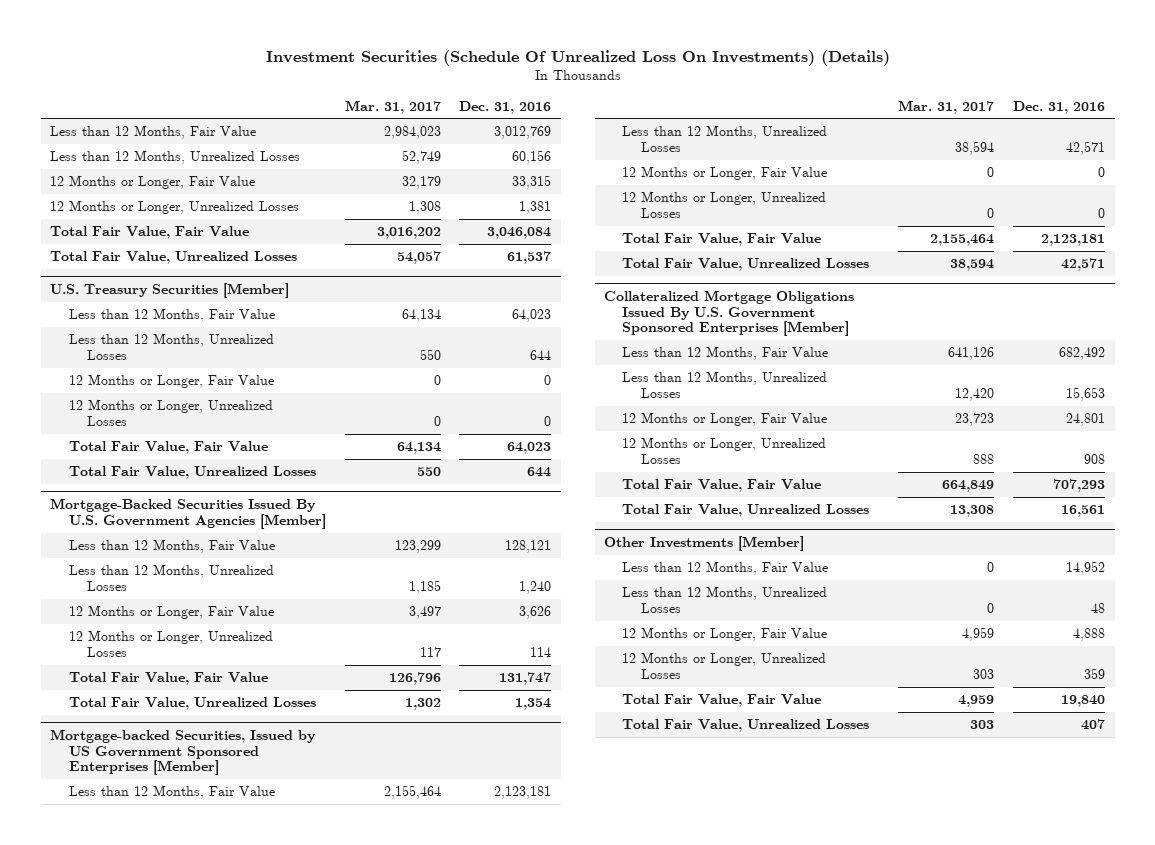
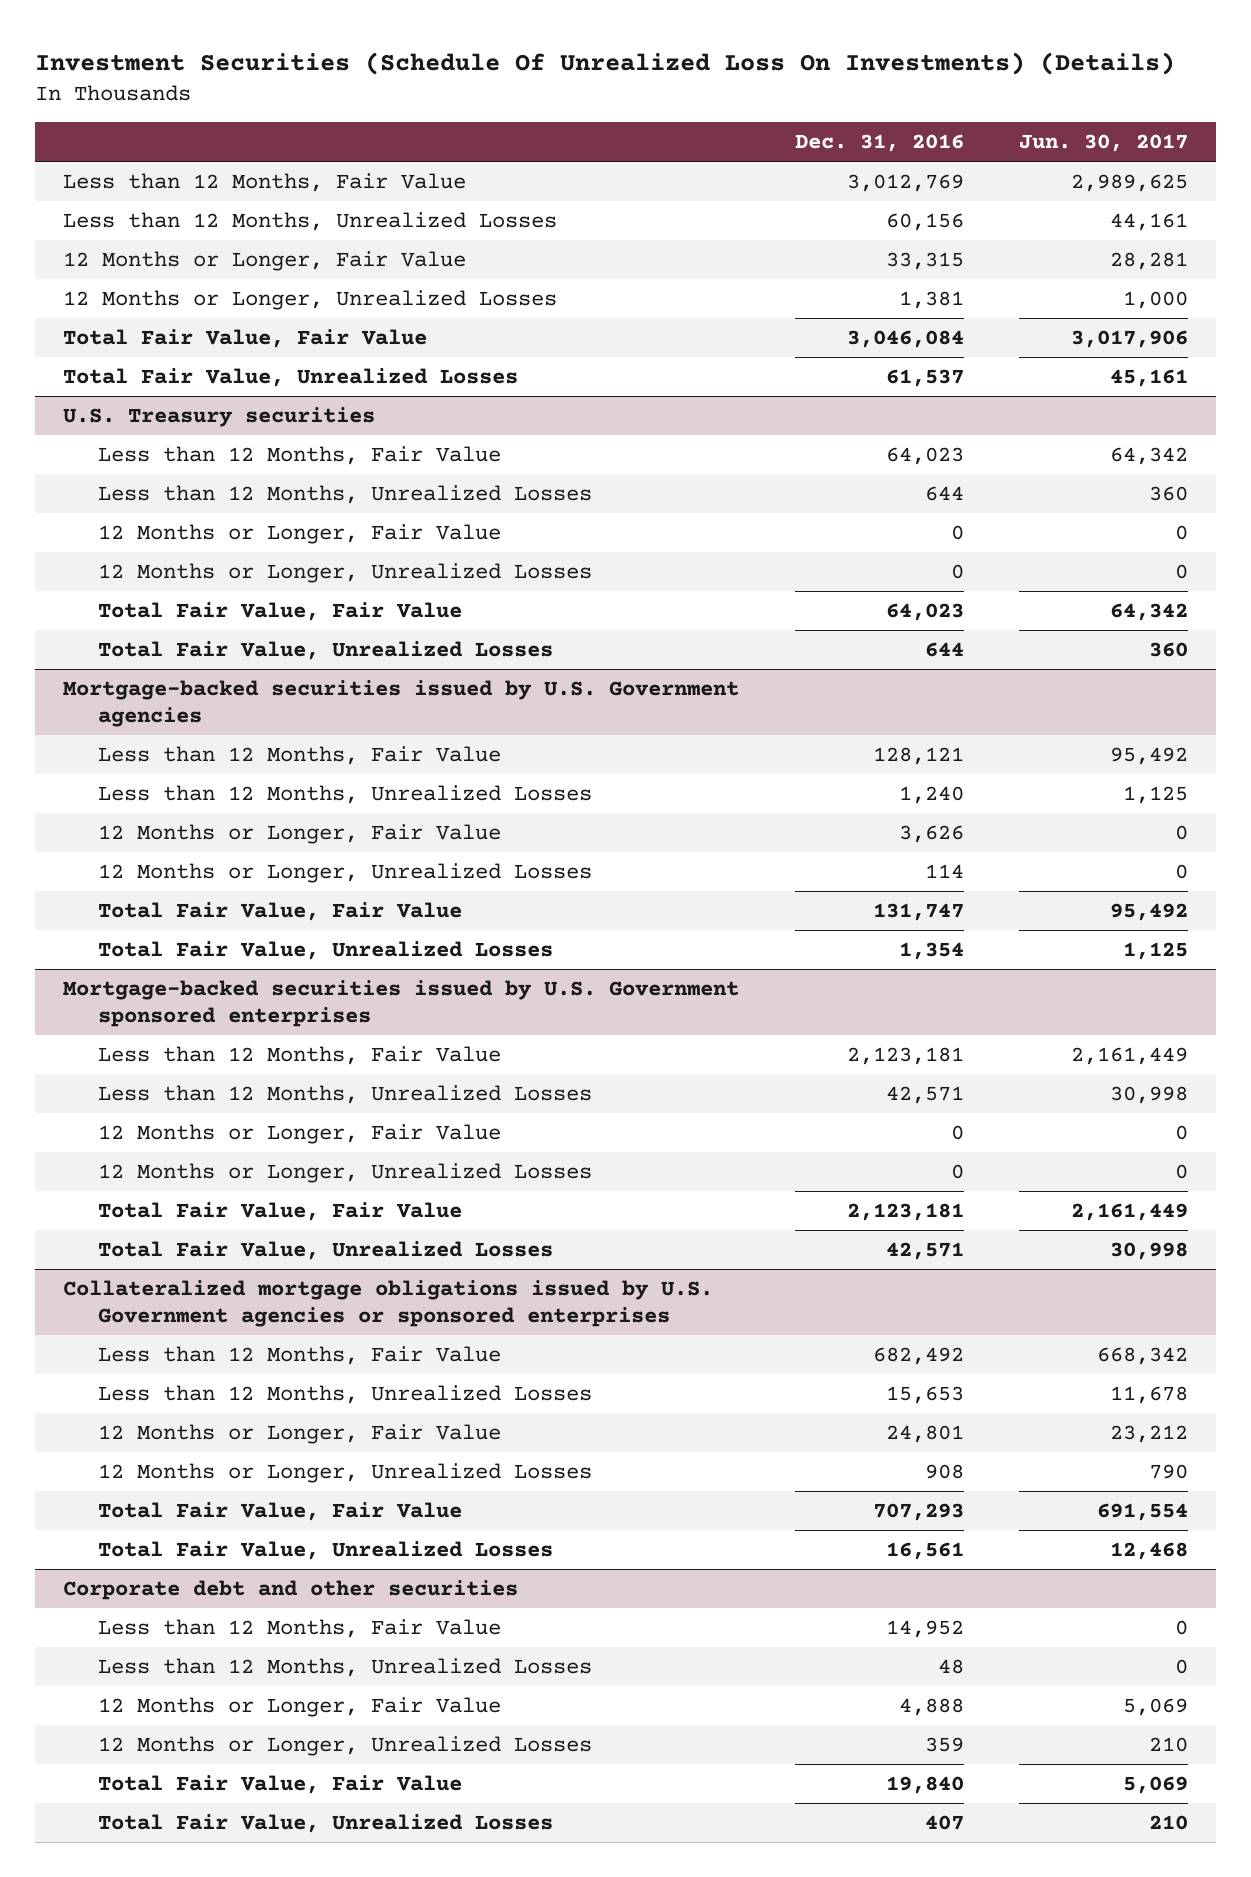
[344,99,441,114] Mar. 31, 2017 -> none
none -> [1019,134,1189,153] Jun. 30, 2017
[50,282,290,298] U.S. Treasury Securities [Member] -> [63,406,376,427] U.S. Treasury securities
[50,497,326,529] Mortgage-Backed Securities Issued By U.S. Government Agencies [Member] -> [63,679,740,727] Mortgage-backed securities issued by U.S. Government agencies
[50,728,317,776] Mortgage-backed Securities, Issued by US Government Sponsored Enterprises [Member] -> [63,979,740,1027] Mortgage-backed securities issued by U.S. Government sponsored enterprises
[603,289,854,337] Collateralized Mortgage Obligations Issued By U.S. Government Sponsored Enterprises [Member] -> [63,1279,714,1327] Collateralized mortgage obligations issued by U.S. Government agencies or sponsored enterprises
[603,535,804,551] Other Investments [Member] -> [63,1579,519,1600] Corporate debt and other securities

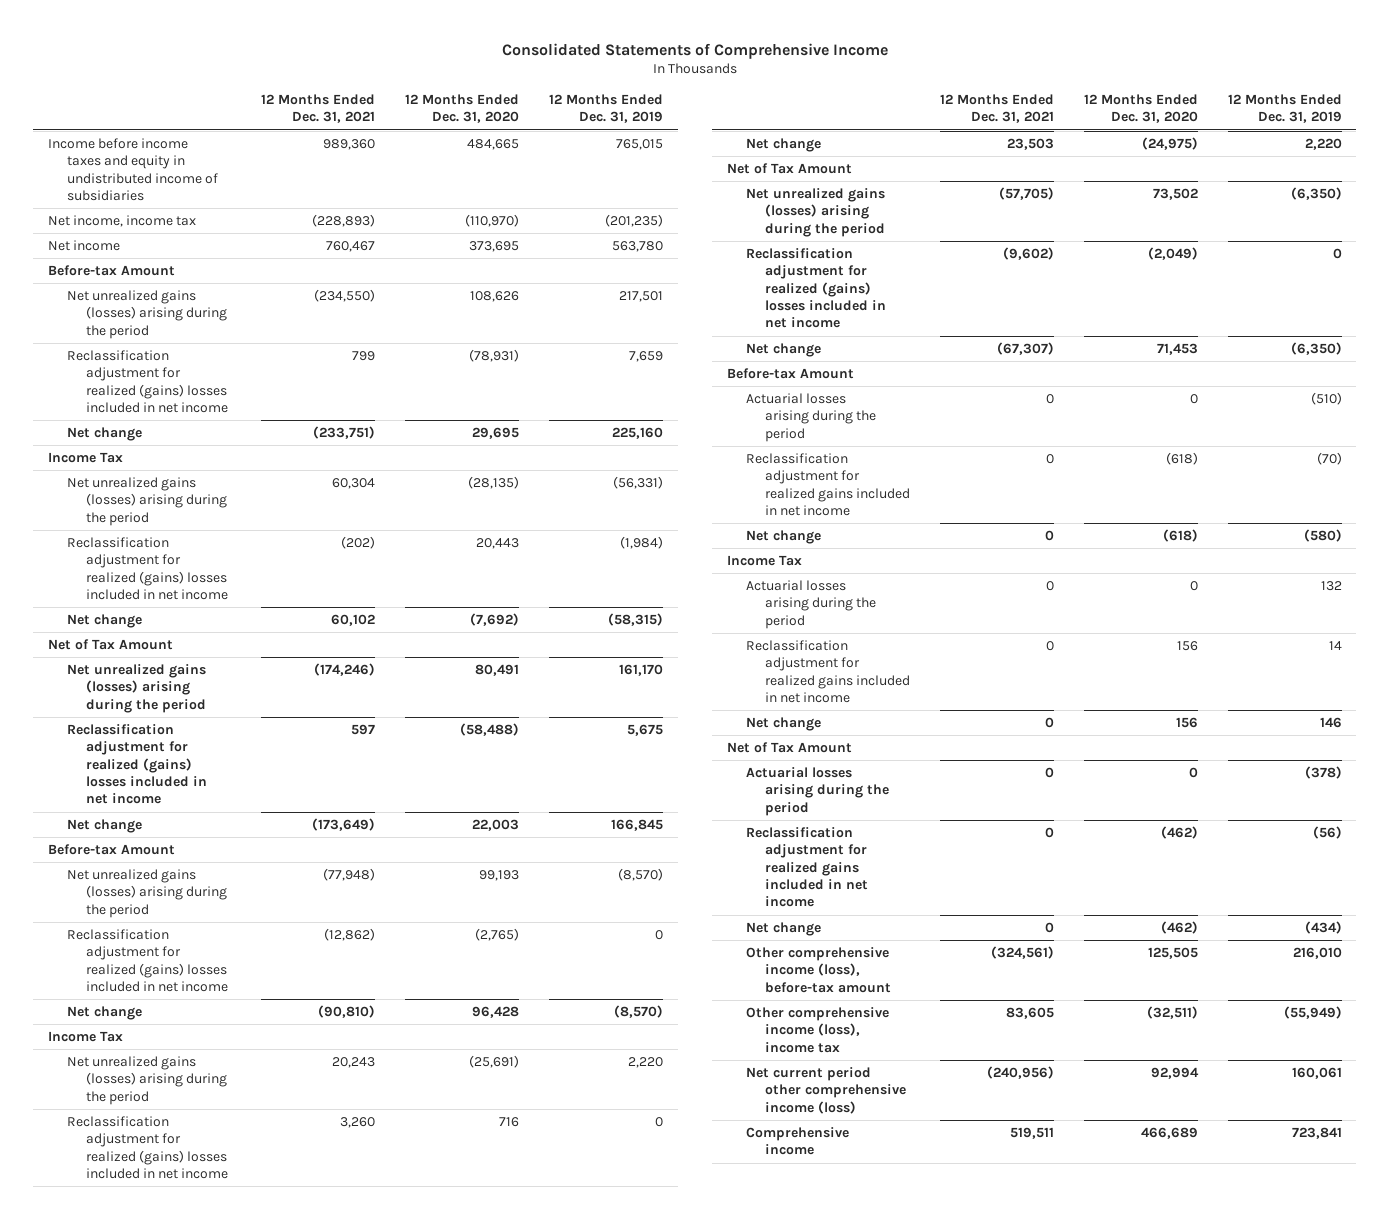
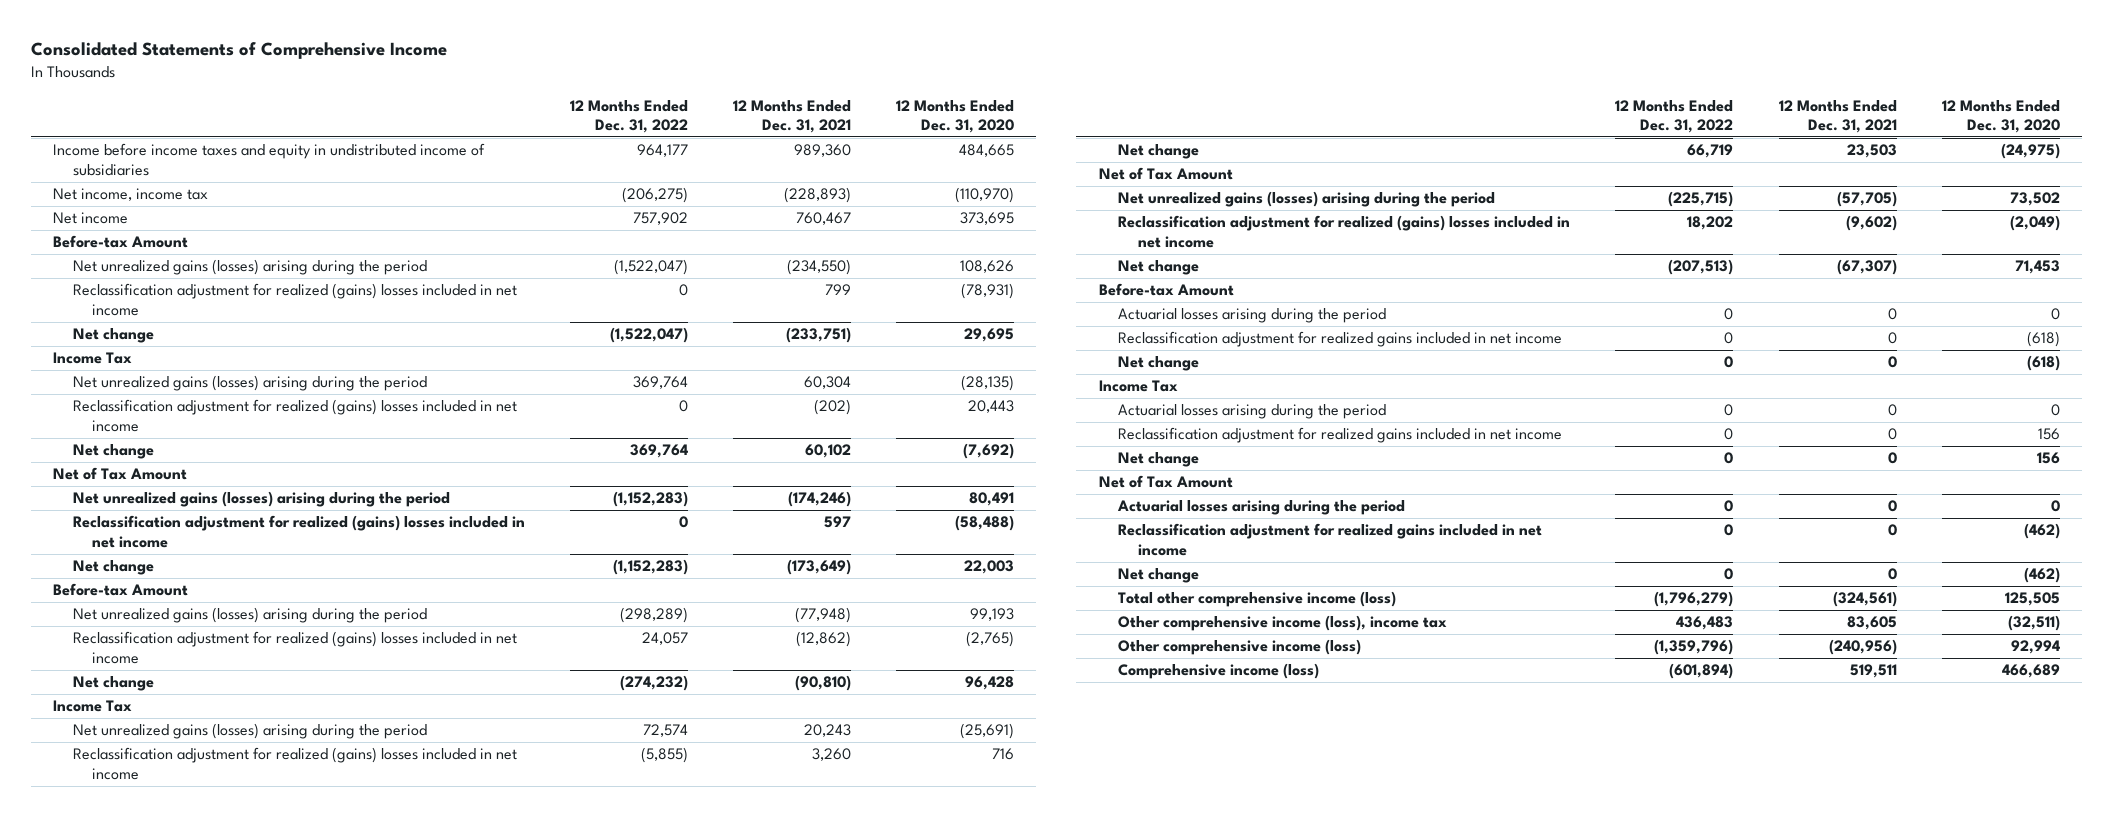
[548,94,663,124] 12 Months Ended Dec. 31, 2019 -> none
none -> [569,99,688,133] 12 Months Ended Dec. 31, 2022
[746,947,892,993] Other comprehensive income (loss), before-tax amount -> [1118,591,1397,608] Total other comprehensive income (loss)
[746,1067,907,1114] Net current period other comprehensive income (loss) -> [1118,639,1362,656] Other comprehensive income (loss)
[746,1127,850,1156] Comprehensive income -> [1118,663,1320,680] Comprehensive income (loss)

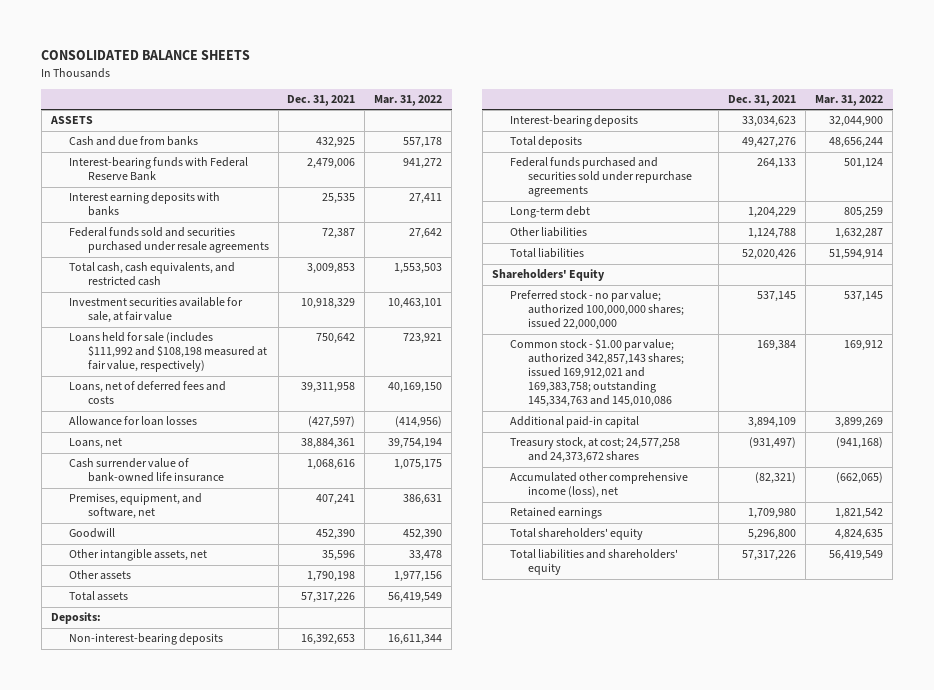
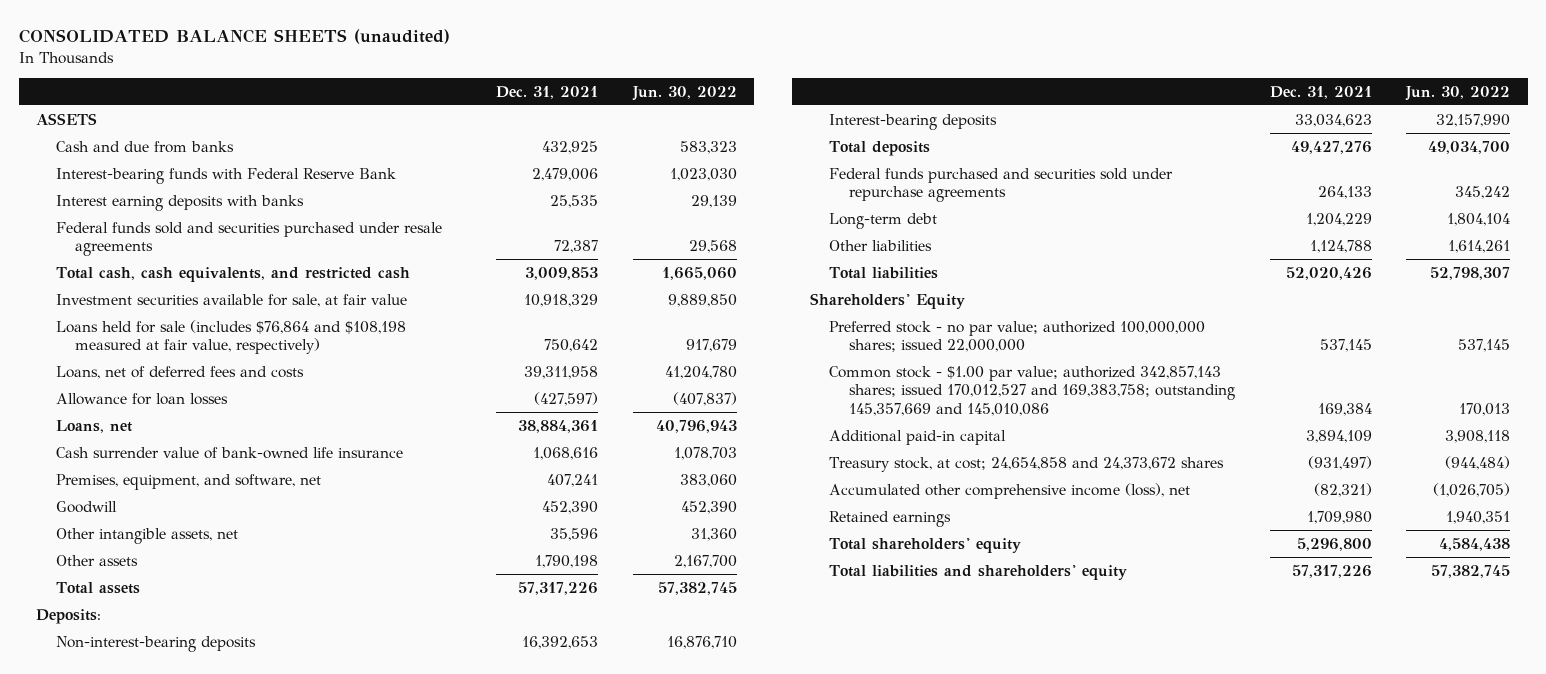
[41,50,251,61] CONSOLIDATED BALANCE SHEETS -> [18,29,450,45] CONSOLIDATED BALANCE SHEETS (unaudited)
[374,94,443,106] Mar. 31, 2022 -> none
none -> [631,85,737,101] Jun. 30, 2022
[69,332,267,373] Loans held for sale (includes $111,992 and $108,198 measured at fair value, respectively) -> [55,319,406,355] Loans held for sale (includes $76,864 and $108,198 measured at fair value, respectively)
[510,339,685,408] Common stock - $1.00 par value; authorized 342,857,143 shares; issued 169,912,021 and 169,383,758; outstanding 145,334,763 and 145,010,086 -> [829,365,1235,416] Common stock - $1.00 par value; authorized 342,857,143 shares; issued 170,012,527 and 169,383,758; outstanding 145,357,669 and 145,010,086
[510,437,681,464] Treasury stock, at cost; 24,577,258 and 24,373,672 shares -> [829,456,1225,472] Treasury stock, at cost; 24,654,858 and 24,373,672 shares

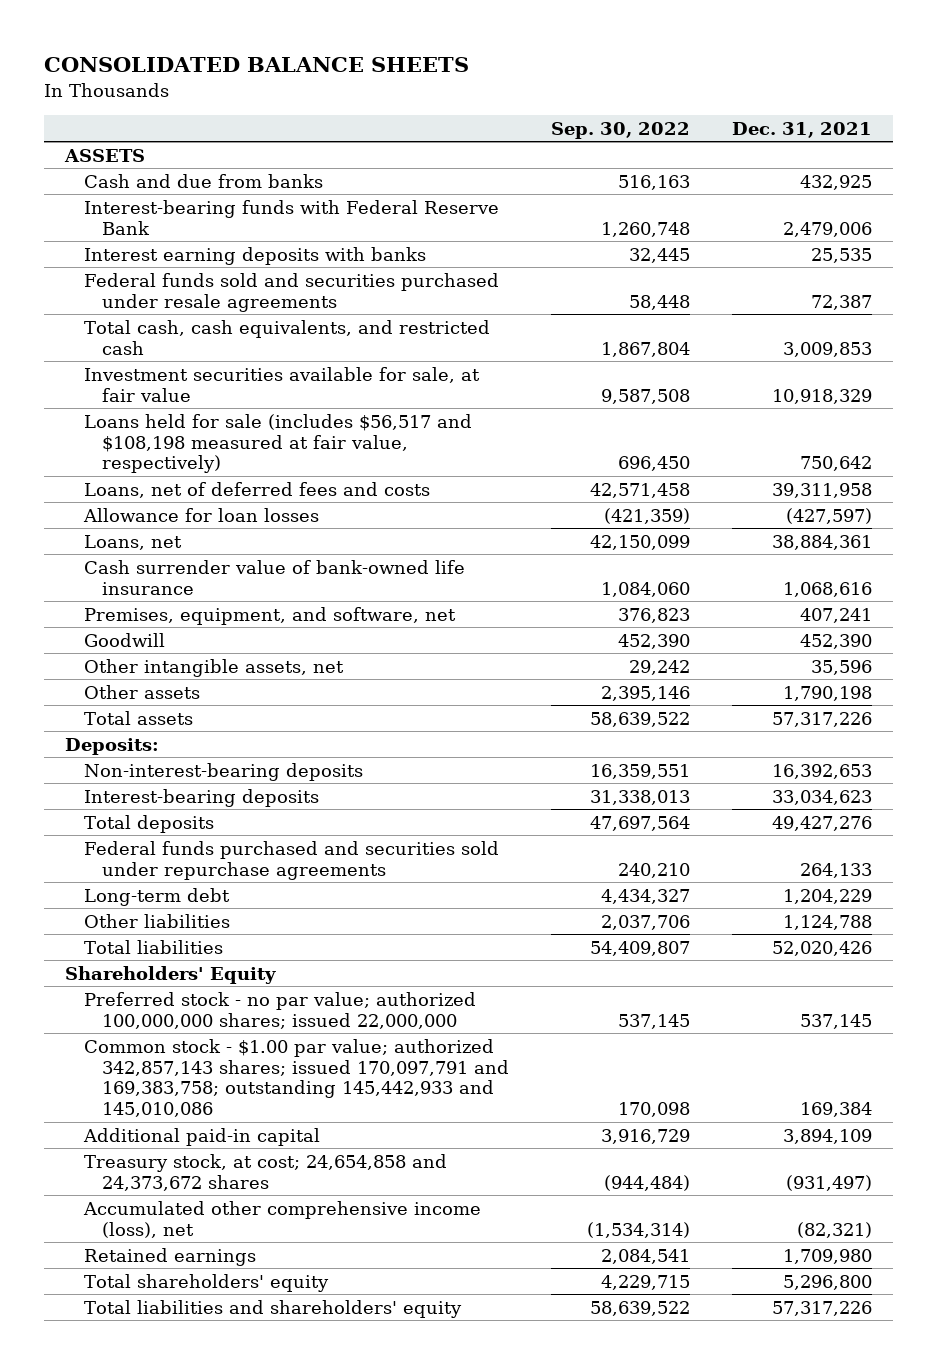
[18,29,450,45] CONSOLIDATED BALANCE SHEETS (unaudited) -> [44,57,470,73] CONSOLIDATED BALANCE SHEETS
[631,85,737,101] Jun. 30, 2022 -> none
none -> [551,121,691,139] Sep. 30, 2022
[55,319,406,355] Loans held for sale (includes $76,864 and $108,198 measured at fair value, respectively) -> [83,413,472,474] Loans held for sale (includes $56,517 and $108,198 measured at fair value, respectively)
[829,365,1235,416] Common stock - $1.00 par value; authorized 342,857,143 shares; issued 170,012,527 and 169,383,758; outstanding 145,357,669 and 145,010,086 -> [83,1038,510,1118] Common stock - $1.00 par value; authorized 342,857,143 shares; issued 170,097,791 and 169,383,758; outstanding 145,442,933 and 145,010,086

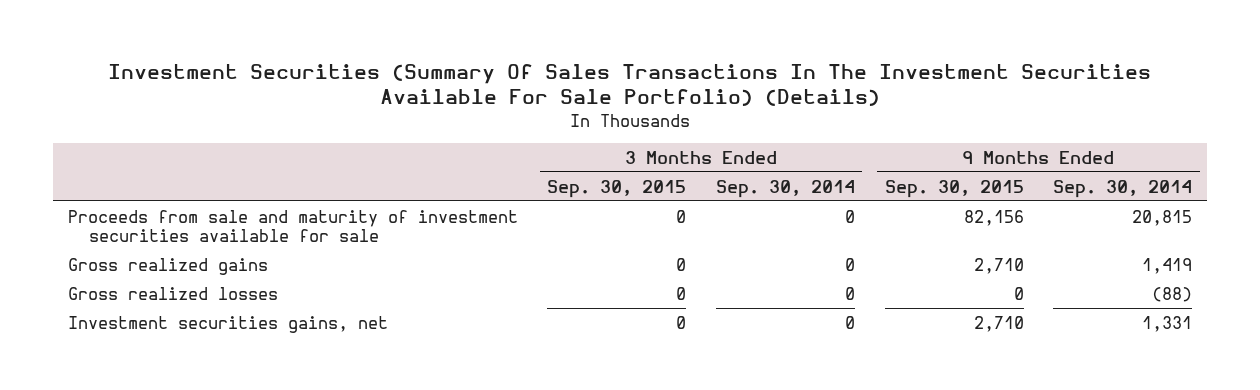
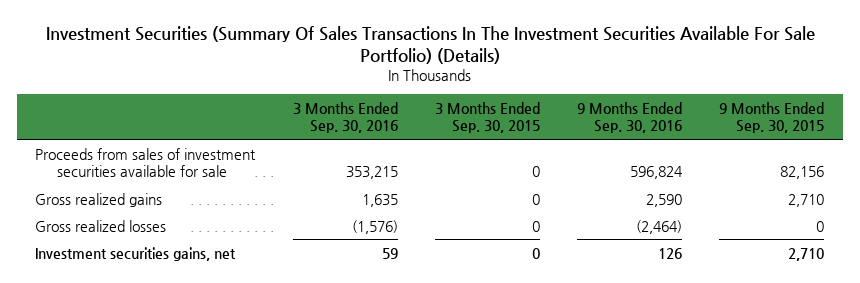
[715,179,855,198] Sep. 30, 2014 -> none
[1053,179,1193,198] Sep. 30, 2014 -> none
none -> [292,102,398,134] 3 Months Ended Sep. 30, 2016
none -> [576,102,682,134] 9 Months Ended Sep. 30, 2016
[67,209,518,242] Proceeds from sale and maturity of investment securities available for sale -> [35,147,257,178] Proceeds from sales of investment securities available for sale

